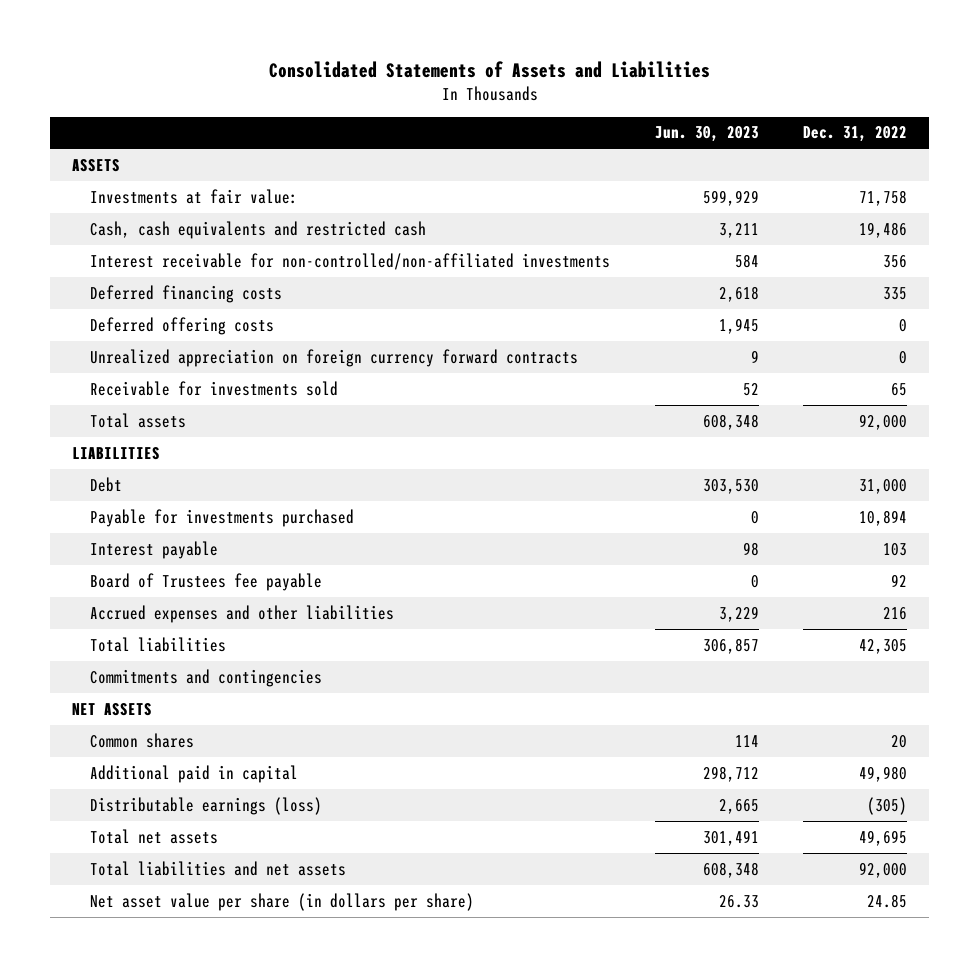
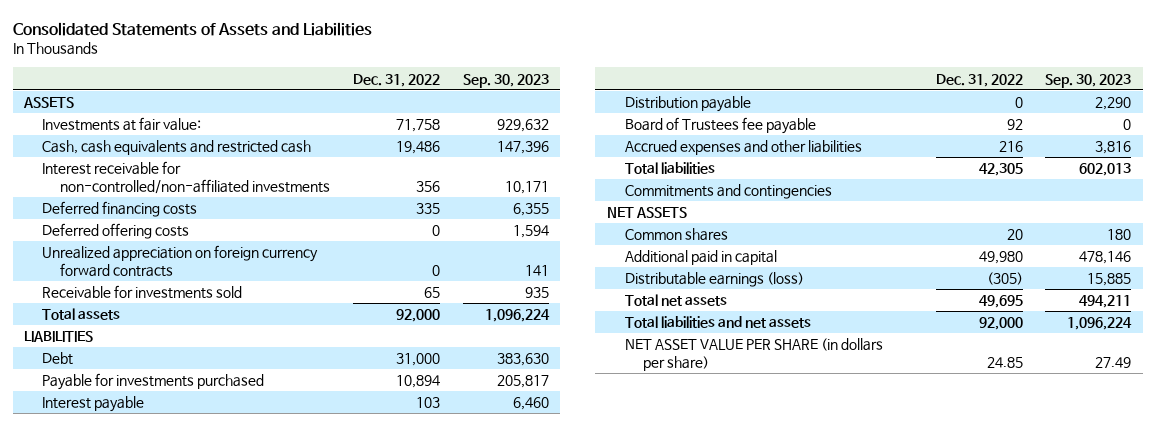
[654,126,759,143] Jun. 30, 2023 -> none
none -> [462,73,549,88] Sep. 30, 2023
none -> [624,96,751,113] Distribution payable
[90,892,475,911] Net asset value per share (in dollars per share) -> [624,338,883,371] NET ASSET VALUE PER SHARE (in dollars per share)

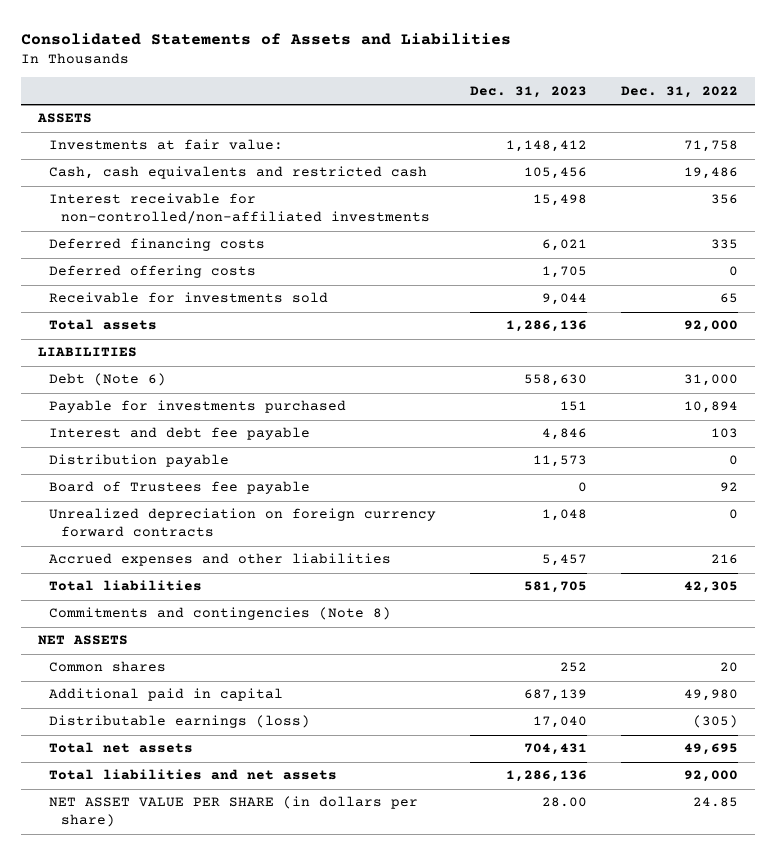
[462,73,549,88] Sep. 30, 2023 -> none
none -> [470,85,588,98] Dec. 31, 2023
[42,245,319,277] Unrealized appreciation on foreign currency forward contracts -> none
[42,352,74,366] Debt -> [49,373,167,387] Debt (Note 6)
[42,396,145,413] Interest payable -> [49,427,311,441] Interest and debt fee payable
none -> [49,508,437,538] Unrealized depreciation on foreign currency forward contracts
[624,184,832,200] Commitments and contingencies -> [49,607,392,621] Commitments and contingencies (Note 8)

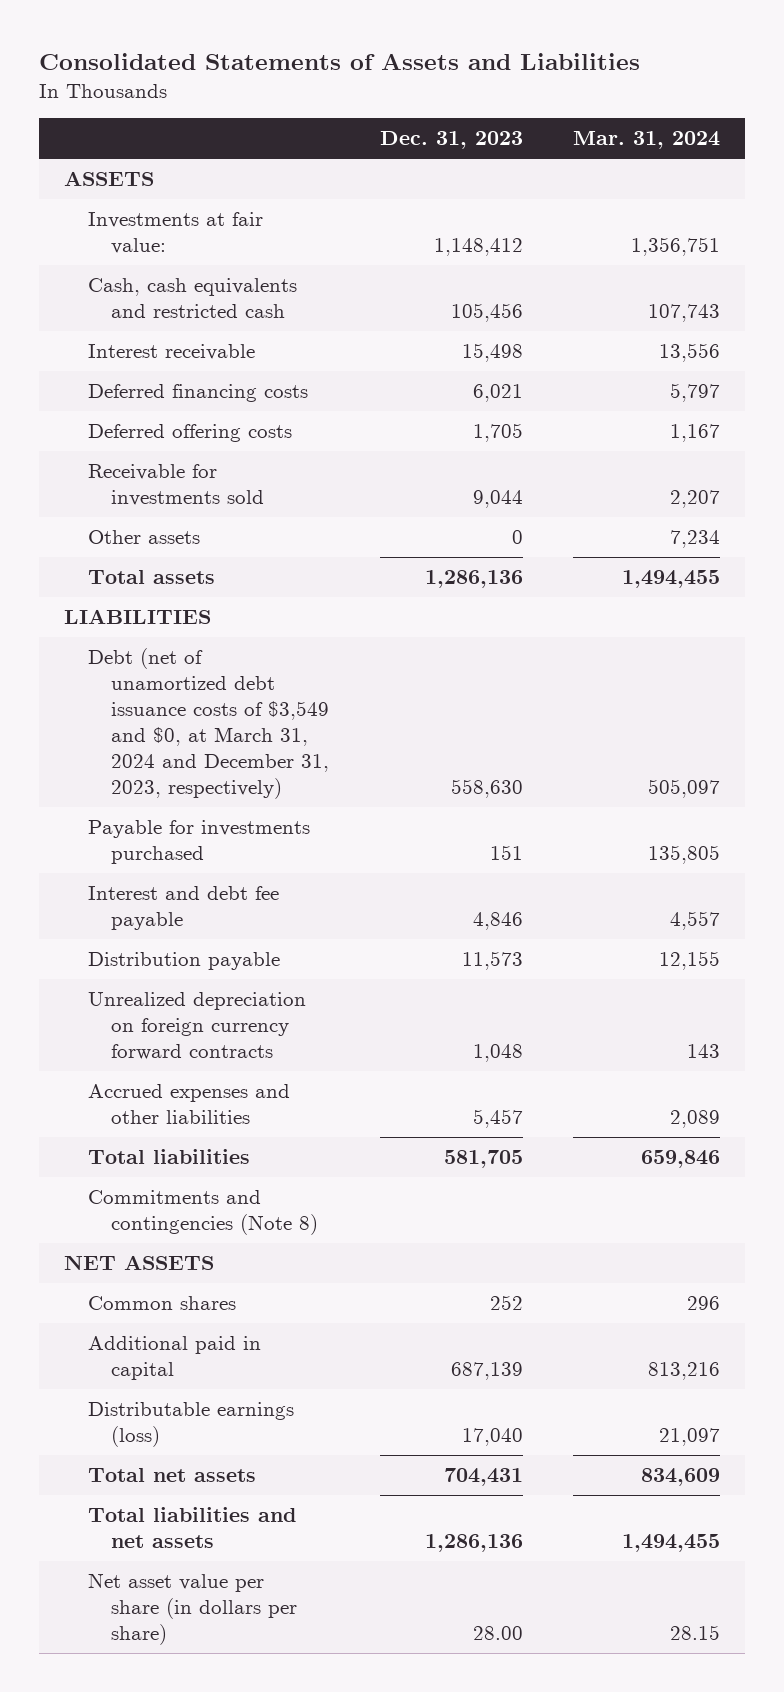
[621,85,739,98] Dec. 31, 2022 -> none
none -> [572,131,720,150] Mar. 31, 2024
[49,193,430,225] Interest receivable for non-controlled/non-affiliated investments -> [87,344,255,361] Interest receivable
none -> [87,530,200,545] Other assets
[49,373,167,387] Debt (Note 6) -> [87,648,330,800] Debt (net of unamortized debt issuance costs of $3,549 and $0, at March 31, 2024 and December 31, 2023, respectively)
[49,481,311,495] Board of Trustees fee payable -> none
[49,796,419,828] NET ASSET VALUE PER SHARE (in dollars per share) -> [87,1573,298,1646] Net asset value per share (in dollars per share)

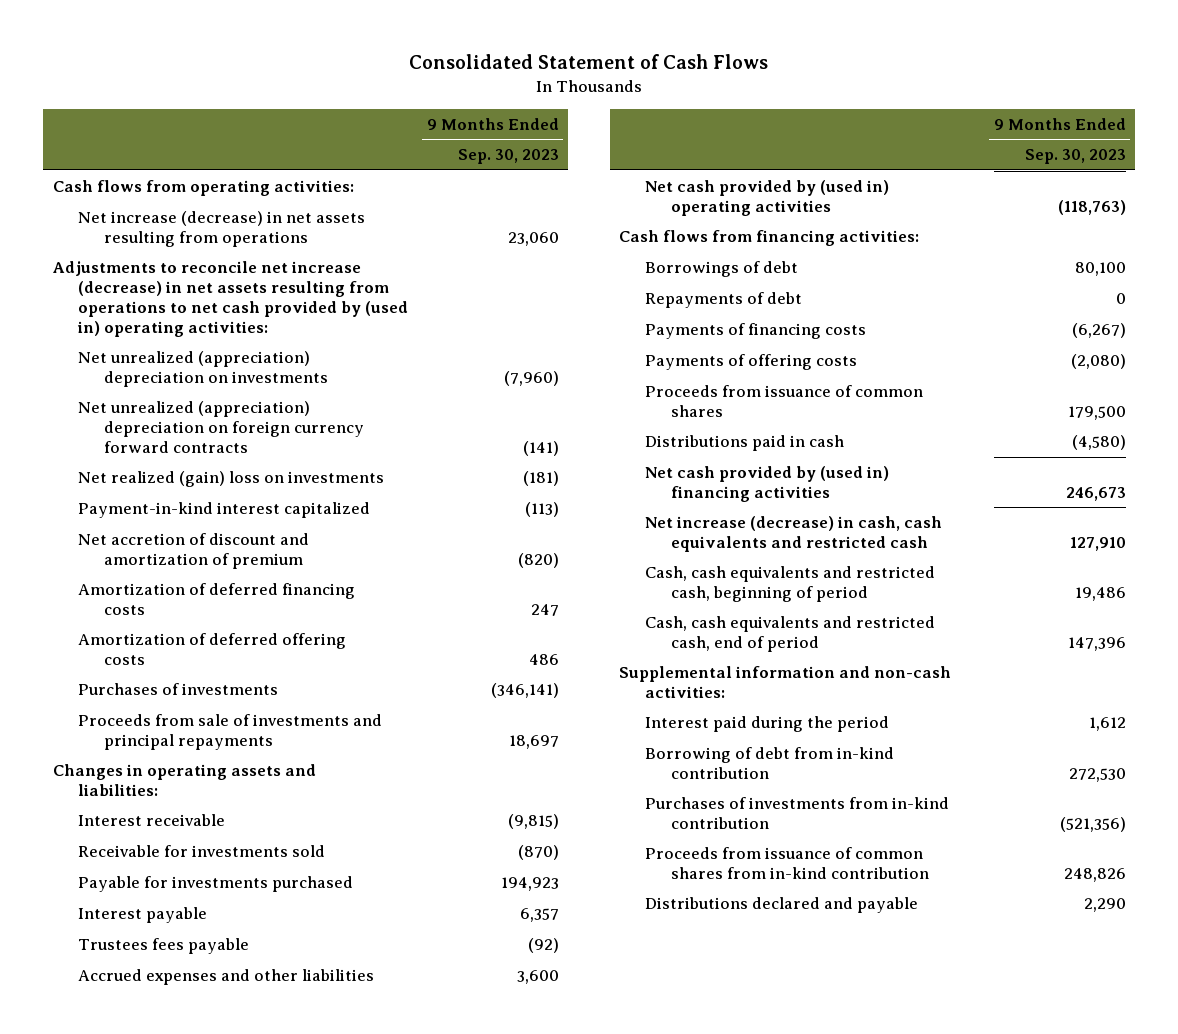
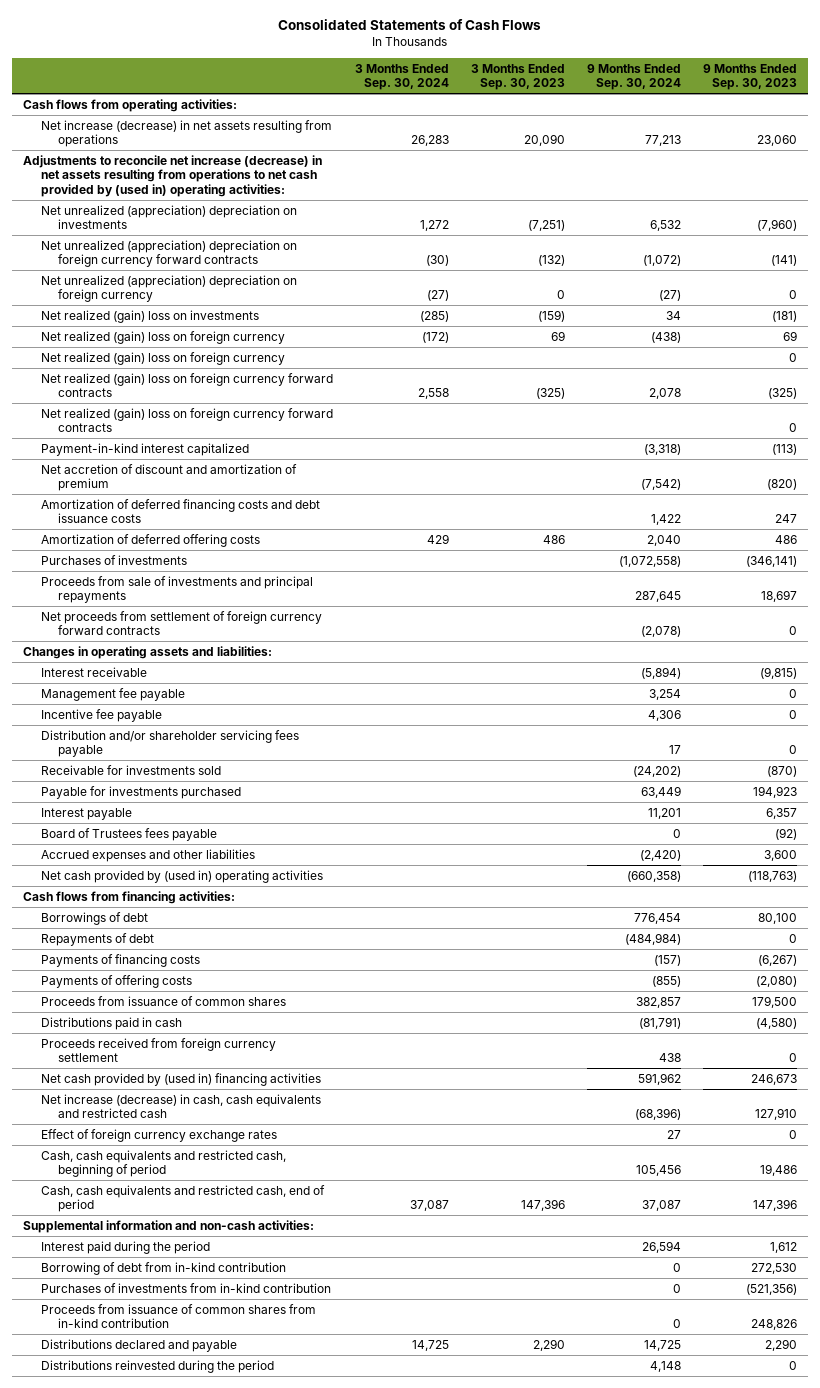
[409,54,769,70] Consolidated Statement of Cash Flows -> [278,19,542,31] Consolidated Statements of Cash Flows
none -> [354,63,449,91] 3 Months Ended Sep. 30, 2024
none -> [470,63,565,91] 3 Months Ended Sep. 30, 2023
none -> [586,63,681,91] 9 Months Ended Sep. 30, 2024
none -> [40,274,297,303] Net unrealized (appreciation) depreciation on foreign currency
none -> [40,330,285,344] Net realized (gain) loss on foreign currency
none -> [40,351,285,365] Net realized (gain) loss on foreign currency
none -> [40,372,333,398] Net realized (gain) loss on foreign currency forward contracts
none -> [40,407,333,433] Net realized (gain) loss on foreign currency forward contracts
[78,583,356,615] Amortization of deferred financing costs -> [40,498,320,524] Amortization of deferred financing costs and debt issuance costs
none -> [40,610,322,636] Net proceeds from settlement of foreign currency forward contracts
none -> [40,687,185,701] Management fee payable
none -> [40,708,162,722] Incentive fee payable
none -> [40,729,299,758] Distribution and/or shareholder servicing fees payable
[78,938,250,955] Trustees fees payable -> [40,827,217,841] Board of Trustees fees payable
none -> [40,1037,276,1063] Proceeds received from foreign currency settlement
none -> [40,1128,277,1142] Effect of foreign currency exchange rates
none -> [40,1359,274,1373] Distributions reinvested during the period

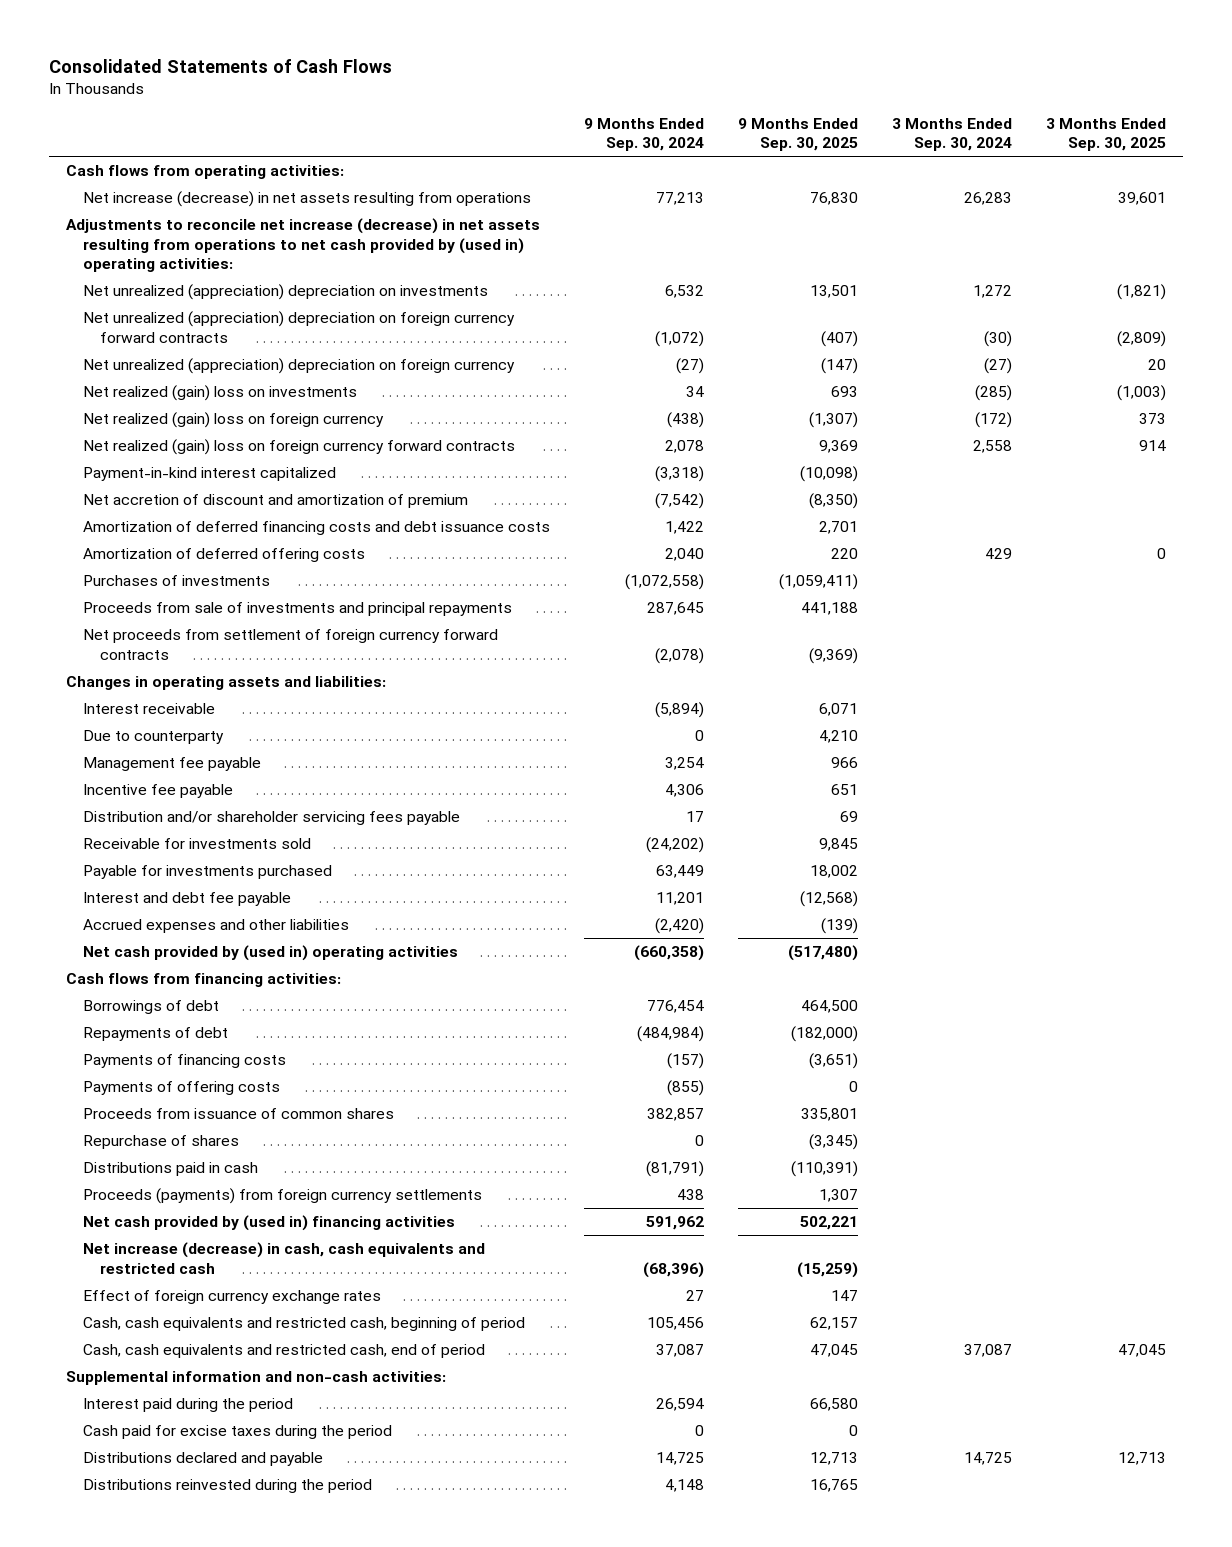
[470,63,565,91] 3 Months Ended Sep. 30, 2023 -> none
[703,63,798,91] 9 Months Ended Sep. 30, 2023 -> none
none -> [737,117,858,152] 9 Months Ended Sep. 30, 2025
none -> [1046,117,1167,152] 3 Months Ended Sep. 30, 2025
[40,351,285,365] Net realized (gain) loss on foreign currency -> none
[40,407,333,433] Net realized (gain) loss on foreign currency forward contracts -> none
none -> [82,730,224,745] Due to counterparty
[40,827,217,841] Board of Trustees fees payable -> none
[40,807,132,820] Interest payable -> [82,892,291,907] Interest and debt fee payable
none -> [82,1135,239,1150] Repurchase of shares
[40,1037,276,1063] Proceeds received from foreign currency settlement -> [82,1188,482,1205] Proceeds (payments) from foreign currency settlements
[40,1261,286,1275] Borrowing of debt from in-kind contribution -> none
[40,1282,331,1293] Purchases of investments from in-kind contribution -> none
[40,1303,316,1329] Proceeds from issuance of common shares from in-kind contribution -> none
none -> [82,1425,392,1440] Cash paid for excise taxes during the period

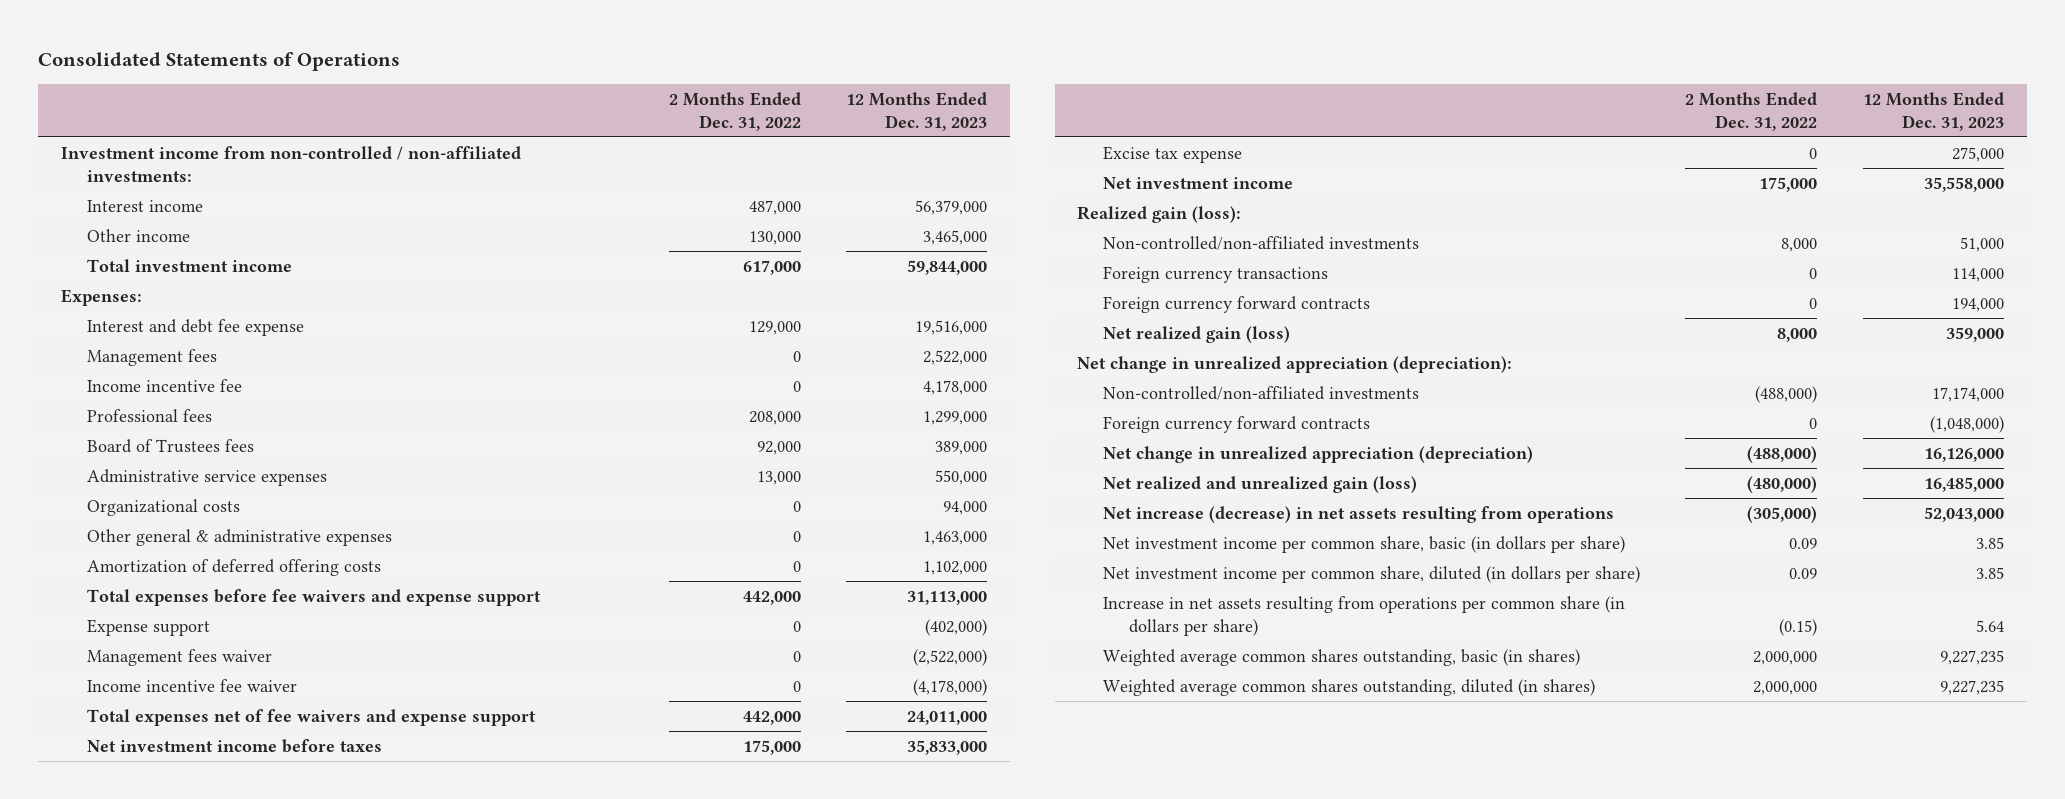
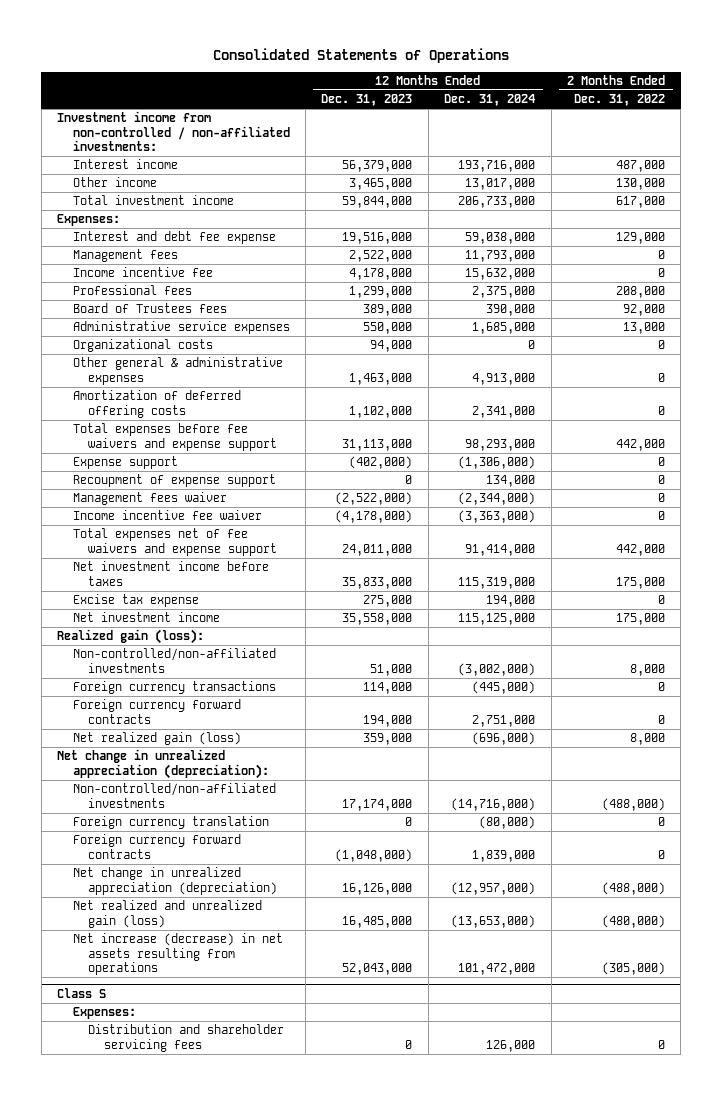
none -> [444,94,536,107] Dec. 31, 2024
none -> [72,474,276,488] Recoupment of expense support
none -> [72,816,269,830] Foreign currency translation
[1103,535,1626,553] Net investment income per common share, basic (in dollars per share) -> none
[1103,565,1641,583] Net investment income per common share, diluted (in dollars per share) -> none
[1103,595,1626,636] Increase in net assets resulting from operations per common share (in dollars per share) -> none
[1103,648,1581,666] Weighted average common shares outstanding, basic (in shares) -> none
[1103,678,1596,696] Weighted average common shares outstanding, diluted (in shares) -> none
none -> [56,987,106,998] Class S
none -> [72,1007,136,1020] Expenses:
none -> [88,1024,285,1052] Distribution and shareholder servicing fees

